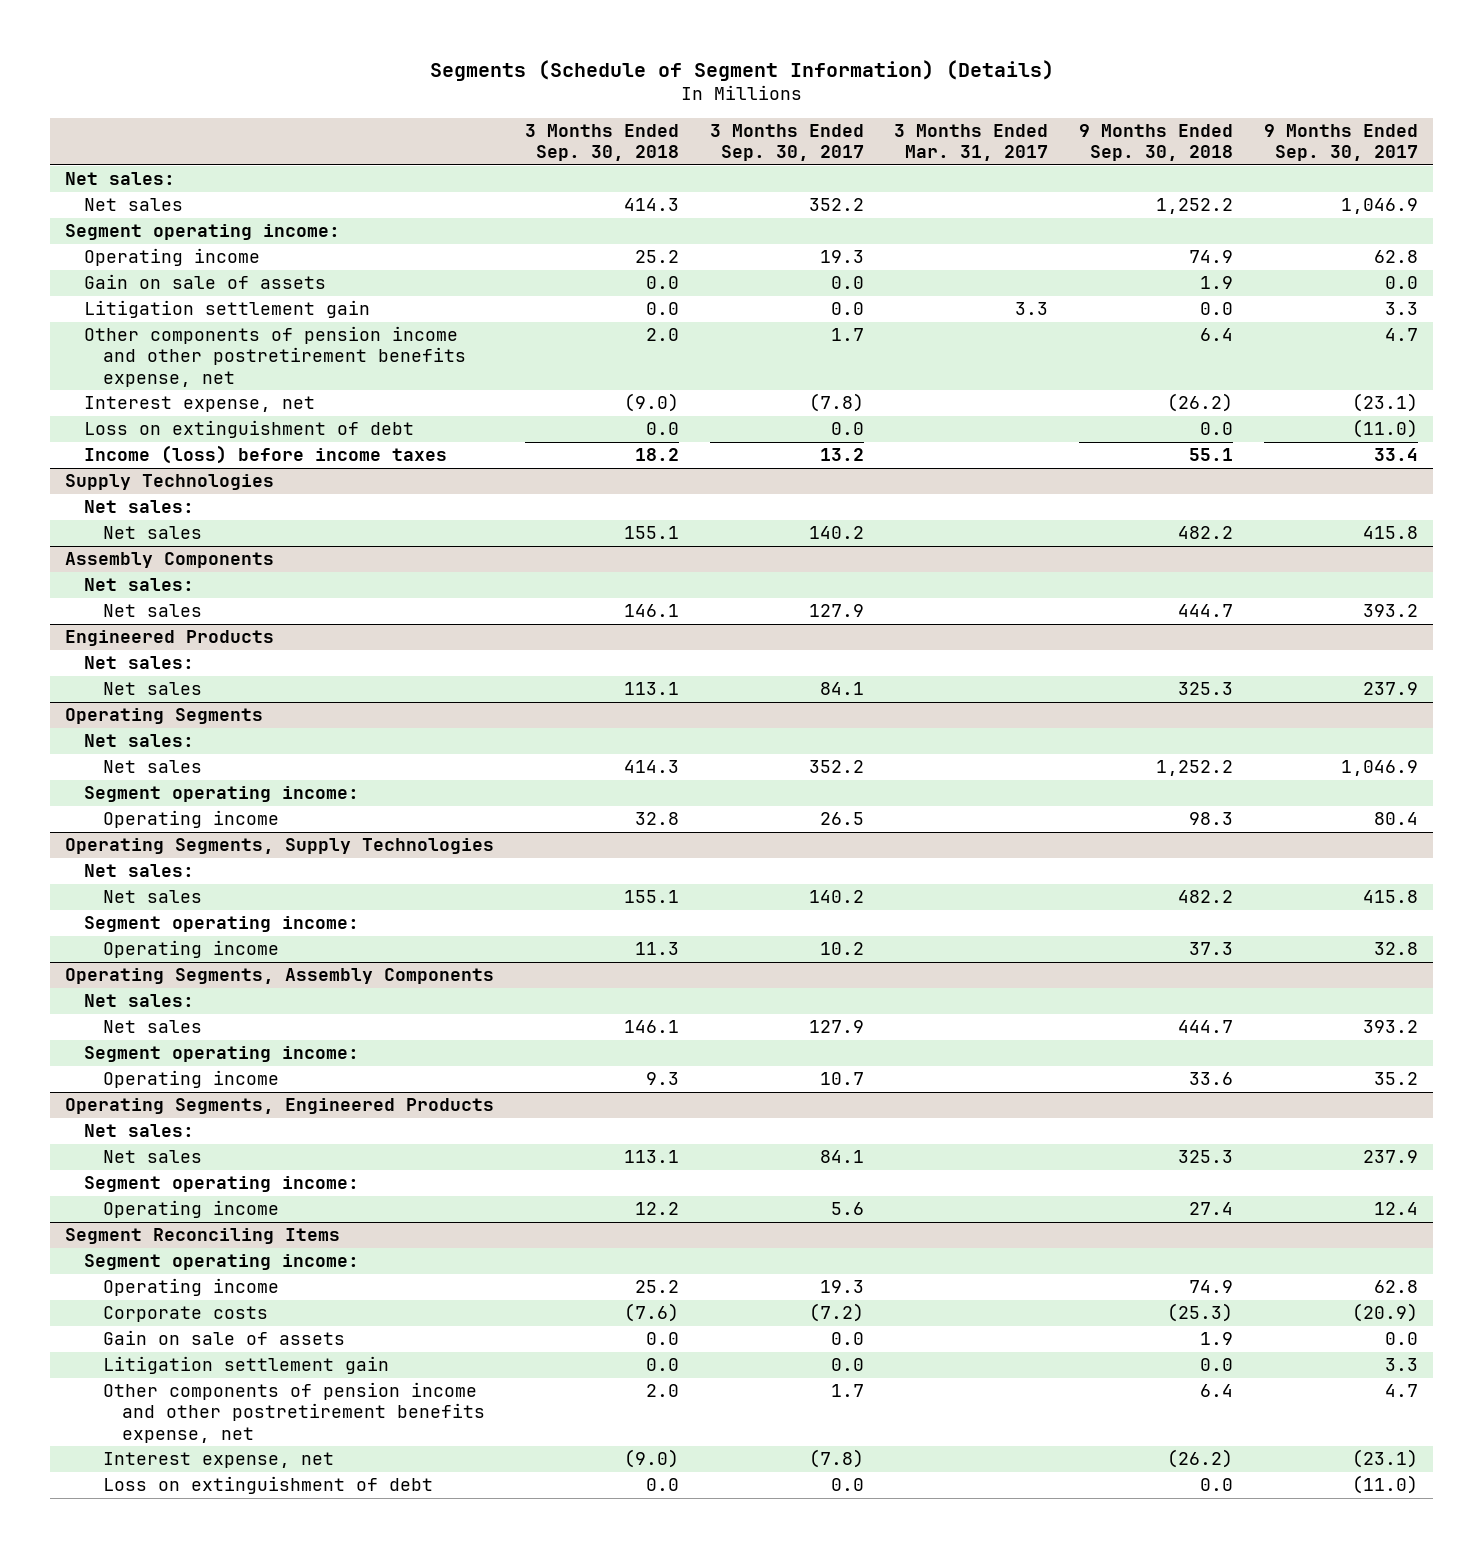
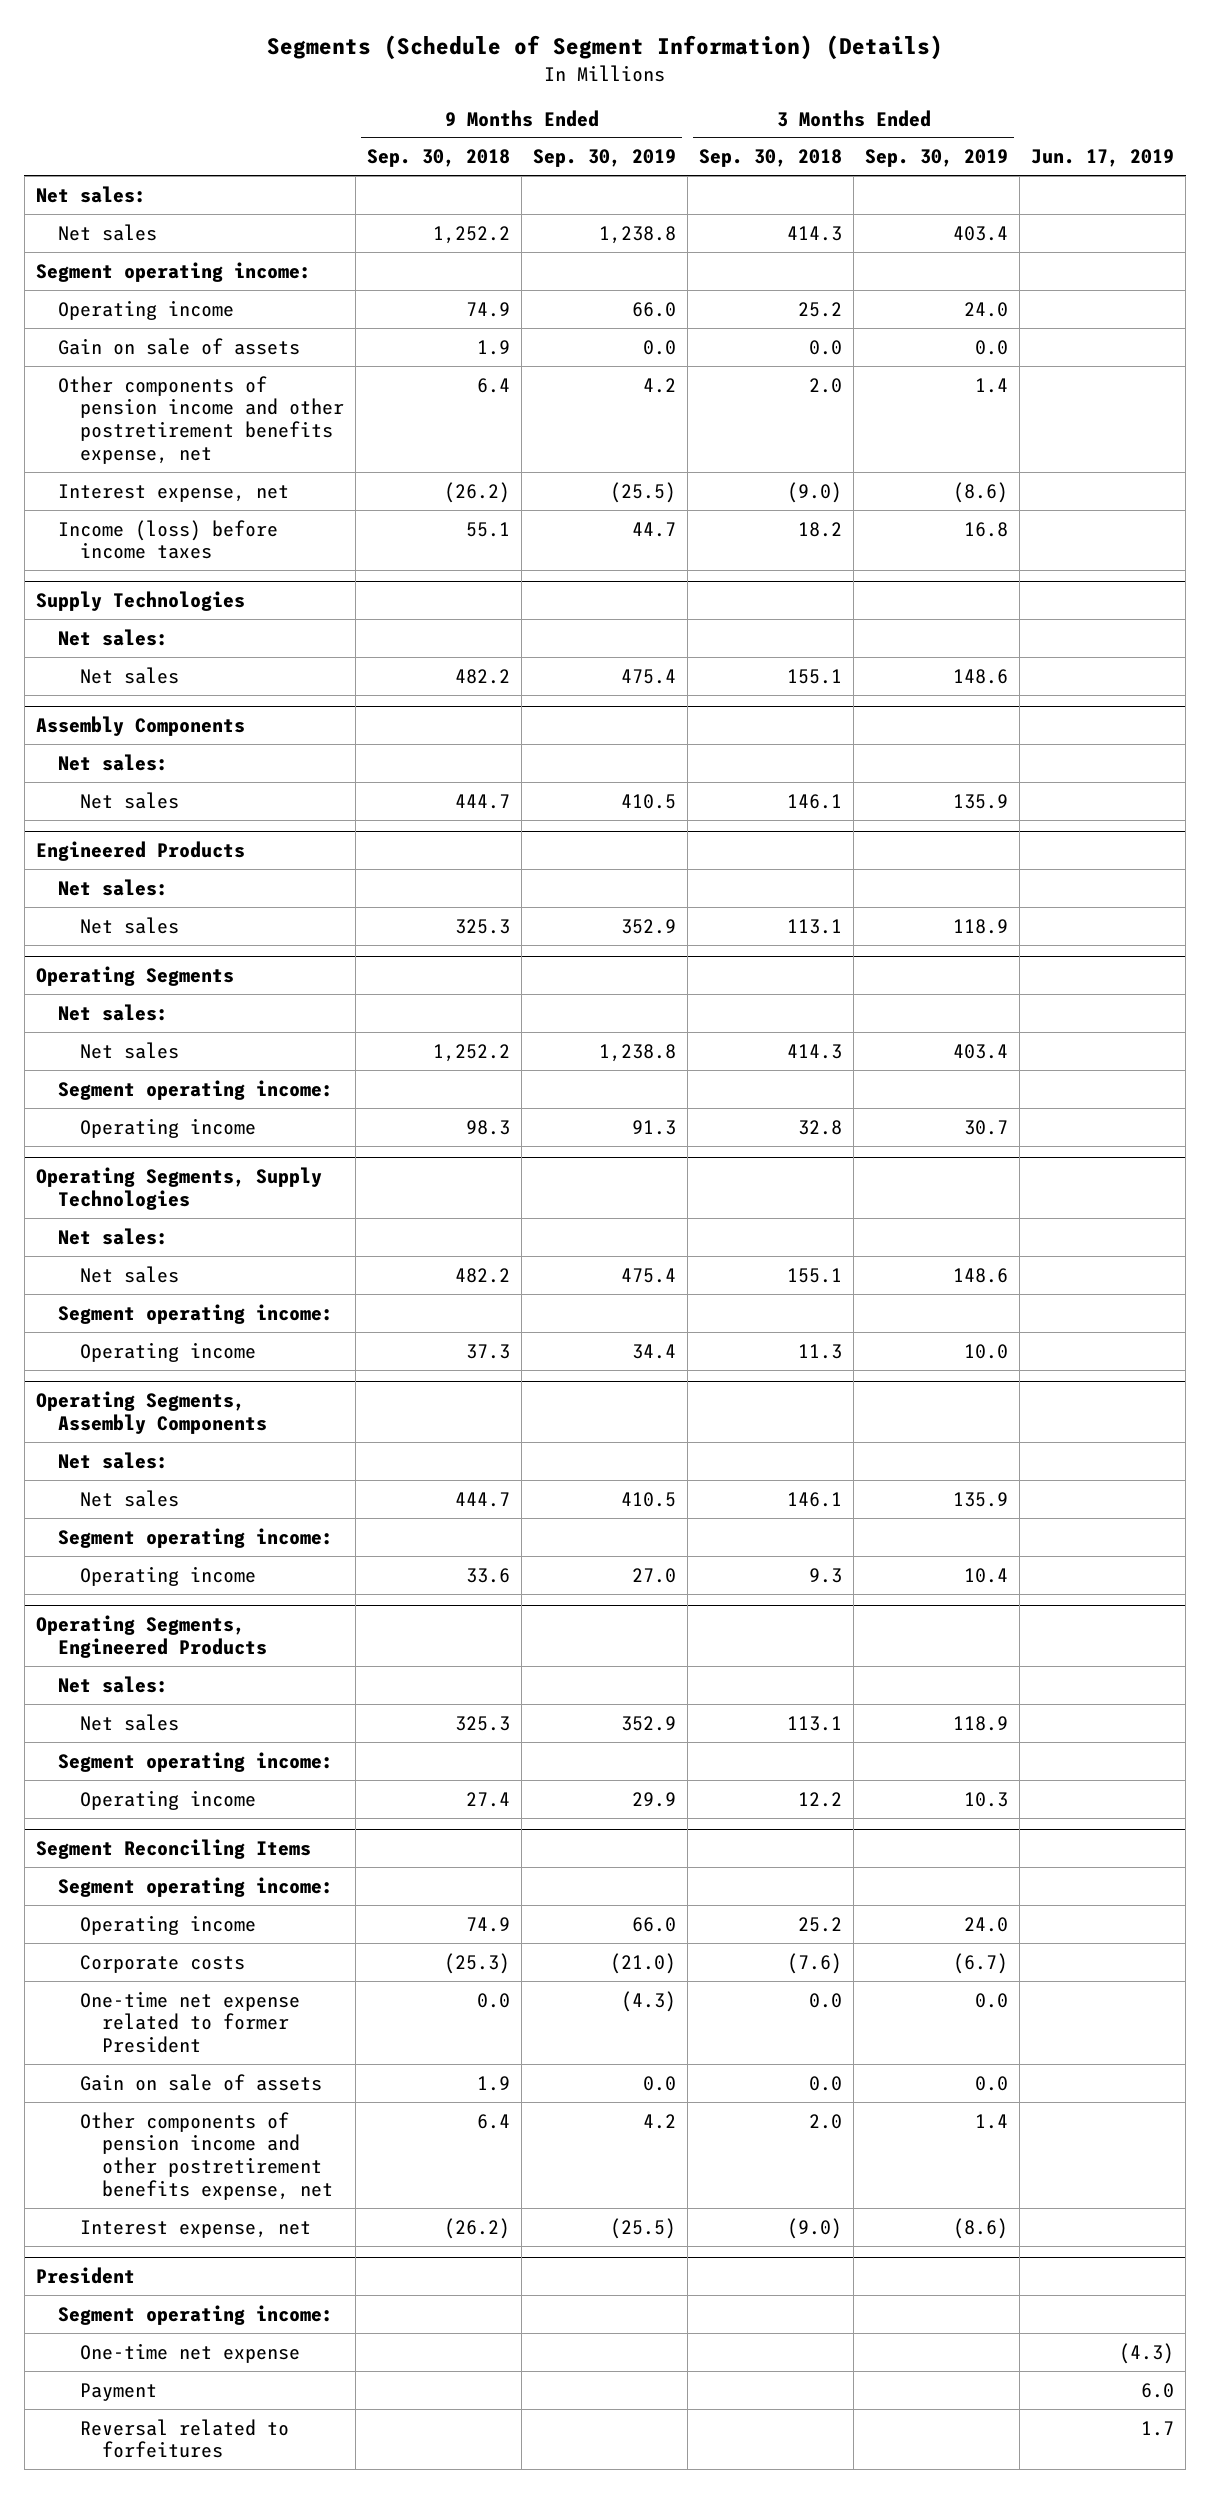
[709,123,864,162] 3 Months Ended Sep. 30, 2017 -> none
[894,123,1049,162] 3 Months Ended Mar. 31, 2017 -> none
[1263,123,1418,162] 9 Months Ended Sep. 30, 2017 -> none
none -> [533,149,677,168] Sep. 30, 2019
none -> [865,149,1009,168] Sep. 30, 2019
none -> [1031,149,1175,168] Jun. 17, 2019
[84,300,371,319] Litigation settlement gain -> none
[84,420,415,439] Loss on extinguishment of debt -> none
none -> [80,1990,301,2054] One-time net expense related to former President
[103,1356,390,1375] Litigation settlement gain -> none
[103,1476,434,1495] Loss on extinguishment of debt -> none
none -> [35,2267,135,2285] President
none -> [57,2304,333,2325] Segment operating income:
none -> [80,2342,301,2363] One-time net expense
none -> [80,2382,158,2401] Payment
none -> [80,2418,290,2459] Reversal related to forfeitures

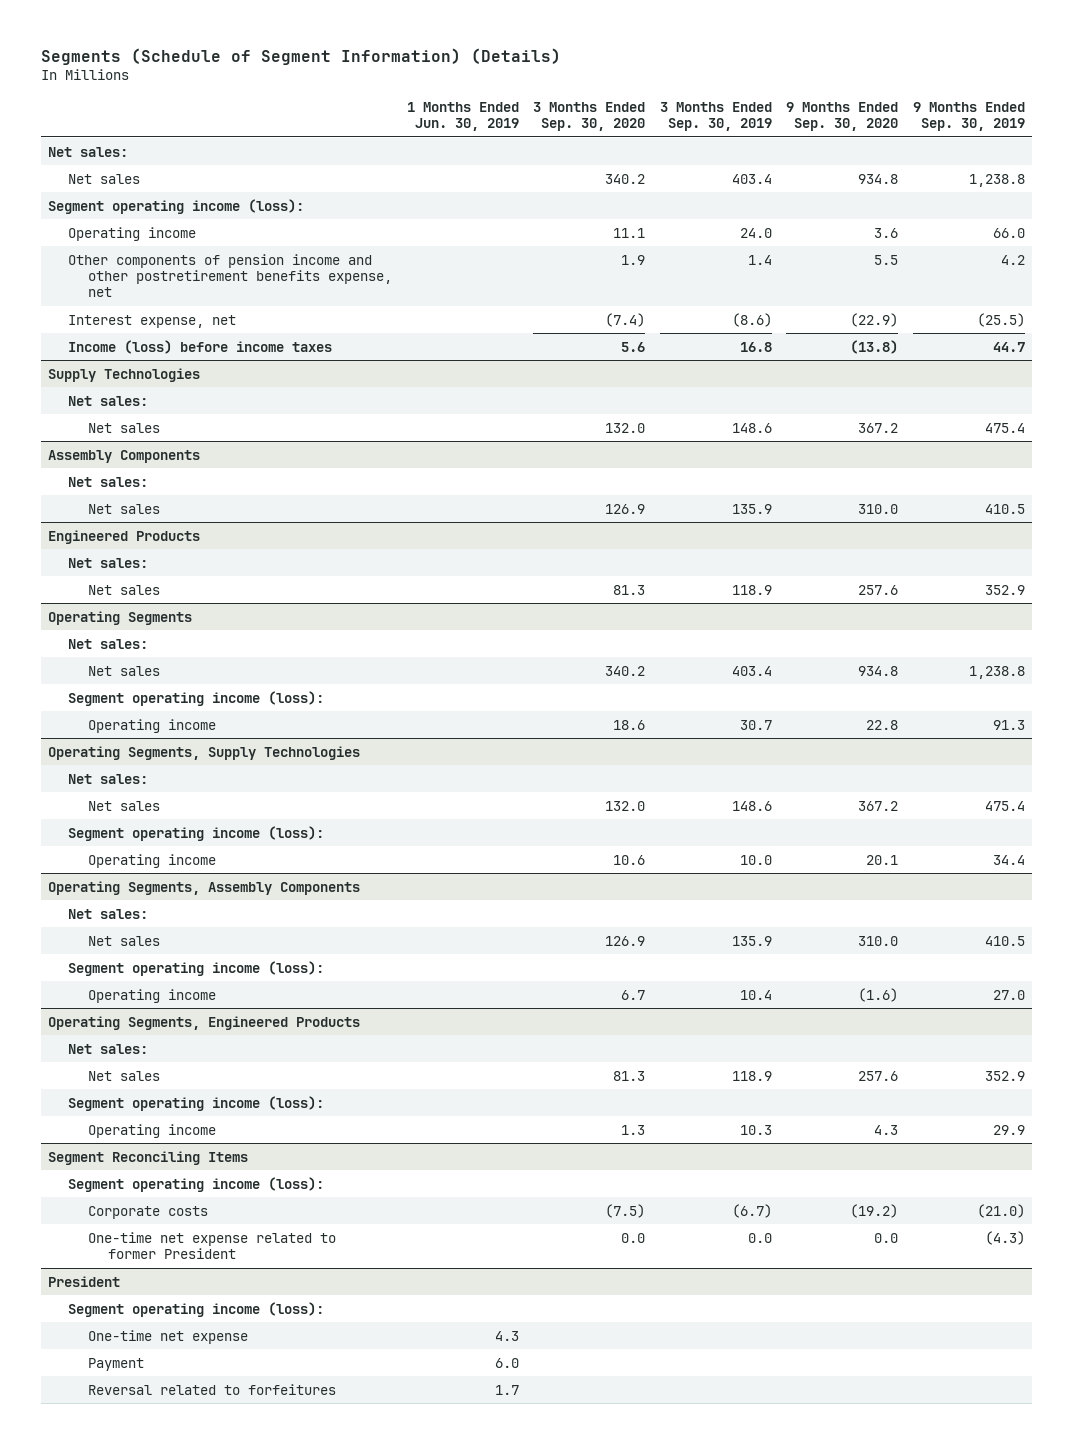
[367,149,511,168] Sep. 30, 2018 -> none
[699,149,843,168] Sep. 30, 2018 -> none
[1031,149,1175,168] Jun. 17, 2019 -> none
none -> [406,101,519,132] 1 Months Ended Jun. 30, 2019
none -> [533,101,646,132] 3 Months Ended Sep. 30, 2020
none -> [786,101,899,132] 9 Months Ended Sep. 30, 2020
[35,261,311,282] Segment operating income: -> [48,198,305,214] Segment operating income (loss):
[57,337,300,355] Gain on sale of assets -> none
[57,1079,333,1100] Segment operating income: -> [68,690,325,706] Segment operating income (loss):
[57,1303,333,1324] Segment operating income: -> [68,825,325,841] Segment operating income (loss):
[57,1527,333,1548] Segment operating income: -> [68,960,325,976] Segment operating income (loss):
[57,1751,333,1772] Segment operating income: -> [68,1095,325,1111] Segment operating income (loss):
[80,1914,257,1935] Operating income -> none
[57,1876,333,1897] Segment operating income: -> [68,1176,325,1192] Segment operating income (loss):
[80,2073,323,2091] Gain on sale of assets -> none
[80,2111,334,2200] Other components of pension income and other postretirement benefits expense, net -> none
[80,2219,312,2238] Interest expense, net -> none
[57,2304,333,2325] Segment operating income: -> [68,1301,325,1317] Segment operating income (loss):

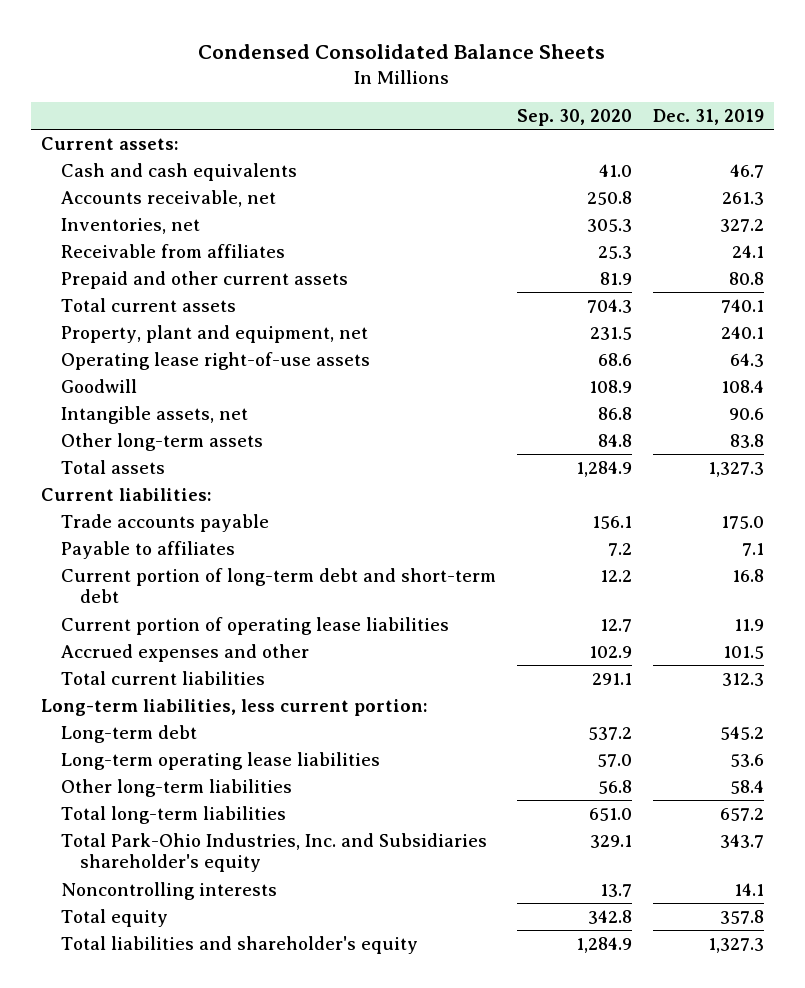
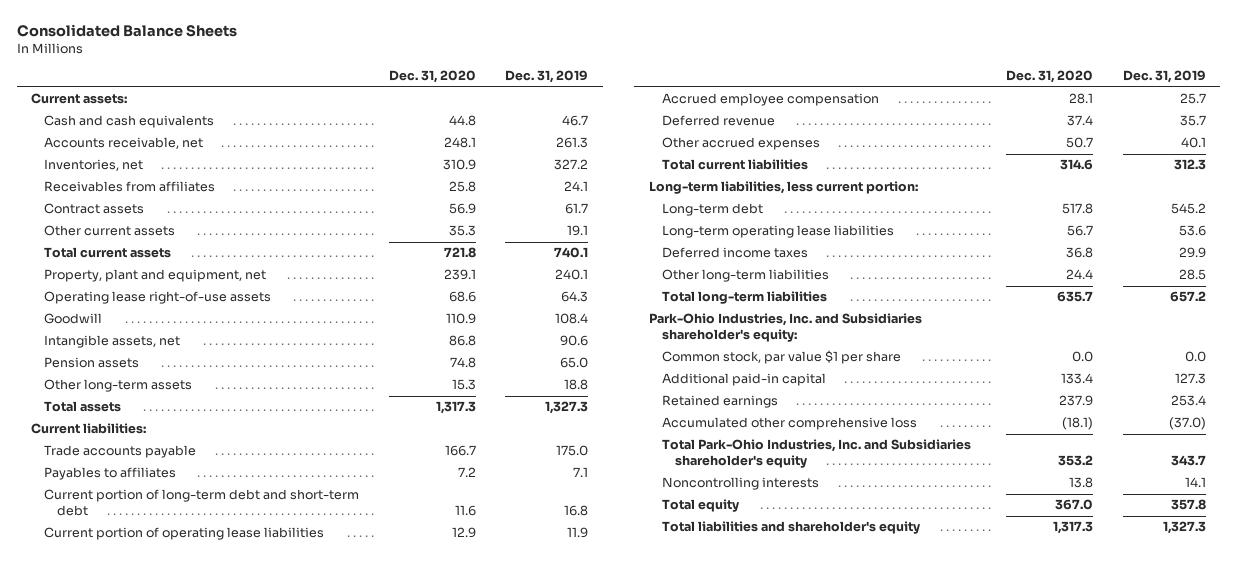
[198,44,606,60] Condensed Consolidated Balance Sheets -> [16,23,237,37] Consolidated Balance Sheets
[516,109,632,127] Sep. 30, 2020 -> none
none -> [388,70,476,84] Dec. 31, 2020
[60,243,285,258] Receivable from affiliates -> [44,181,216,193] Receivables from affiliates
none -> [44,203,145,215] Contract assets
[60,270,348,289] Prepaid and other current assets -> [44,225,176,237] Other current assets
[728,271,764,285] 80.8 -> [567,225,589,237] 19.1
none -> [44,357,140,369] Pension assets
[729,433,764,448] 83.8 -> [564,379,589,391] 18.8
[60,540,235,559] Payable to affiliates -> [44,467,177,481] Payables to affiliates
none -> [661,93,879,107] Accrued employee compensation
none -> [661,115,775,127] Deferred revenue
[60,643,309,662] Accrued expenses and other -> [661,137,820,151] Other accrued expenses
[722,645,764,659] 101.5 -> [1180,137,1206,149] 40.1
none -> [661,247,808,259] Deferred income taxes
[729,779,764,794] 58.4 -> [1178,269,1206,281] 28.5
none -> [648,313,922,343] Park-Ohio Industries, Inc. and Subsidiaries shareholder's equity:
none -> [661,350,901,365] Common stock, par value $1 per share
none -> [661,373,826,387] Additional paid-in capital
none -> [661,395,778,409] Retained earnings
none -> [661,417,917,431] Accumulated other comprehensive loss

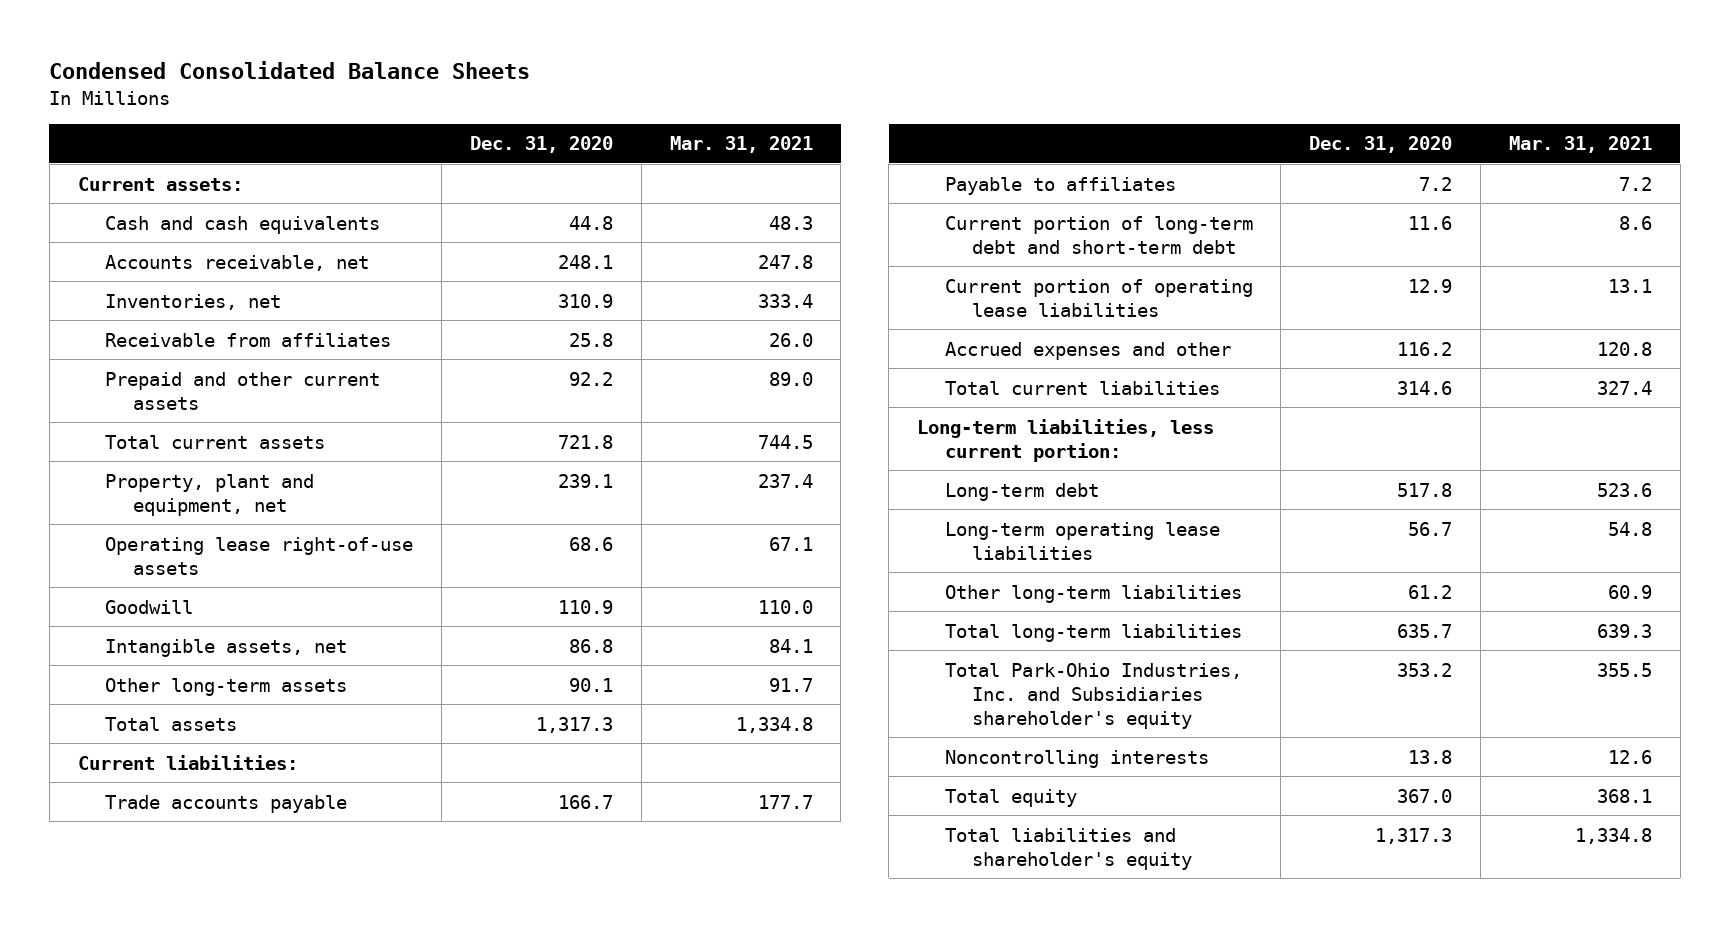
[16,23,237,37] Consolidated Balance Sheets -> [49,61,531,80] Condensed Consolidated Balance Sheets
[505,70,589,84] Dec. 31, 2019 -> none
none -> [669,136,813,154] Mar. 31, 2021
[44,203,145,215] Contract assets -> none
[44,181,216,193] Receivables from affiliates -> [105,332,392,347] Receivable from affiliates
[44,225,176,237] Other current assets -> [105,371,381,410] Prepaid and other current assets
[448,225,476,237] 35.3 -> [568,371,613,386] 92.2
[44,357,140,369] Pension assets -> none
[451,379,476,391] 15.3 -> [568,677,613,692] 90.1
[44,467,177,481] Payables to affiliates -> [944,176,1176,195] Payable to affiliates
[661,93,879,107] Accrued employee compensation -> none
[661,115,775,127] Deferred revenue -> none
[661,137,820,151] Other accrued expenses -> [944,341,1231,360] Accrued expenses and other
[1066,137,1094,149] 50.7 -> [1397,341,1453,356] 116.2
[661,247,808,259] Deferred income taxes -> none
[1066,269,1094,280] 24.4 -> [1408,584,1453,599] 61.2
[648,313,922,343] Park-Ohio Industries, Inc. and Subsidiaries shareholder's equity: -> none
[661,350,901,365] Common stock, par value $1 per share -> none
[661,373,826,387] Additional paid-in capital -> none
[661,395,778,409] Retained earnings -> none
[661,417,917,431] Accumulated other comprehensive loss -> none

